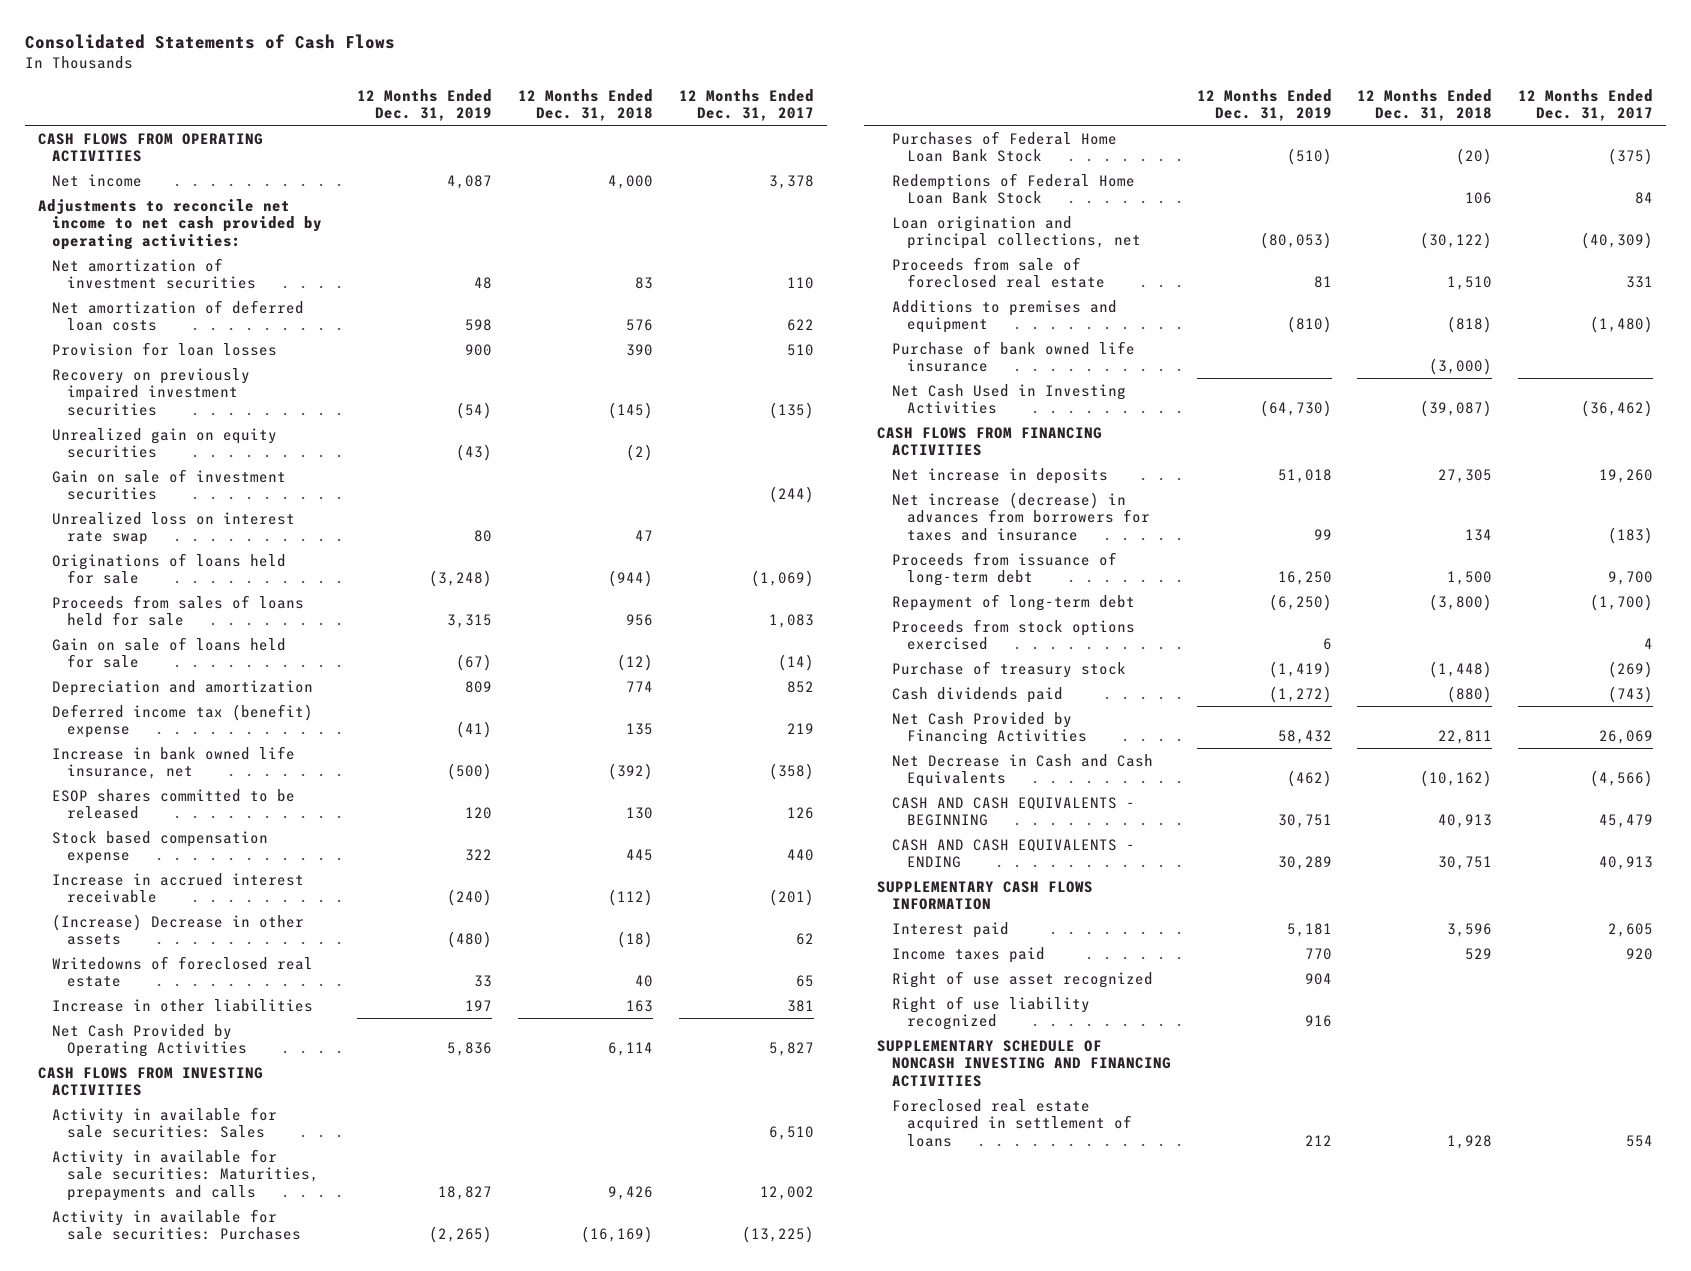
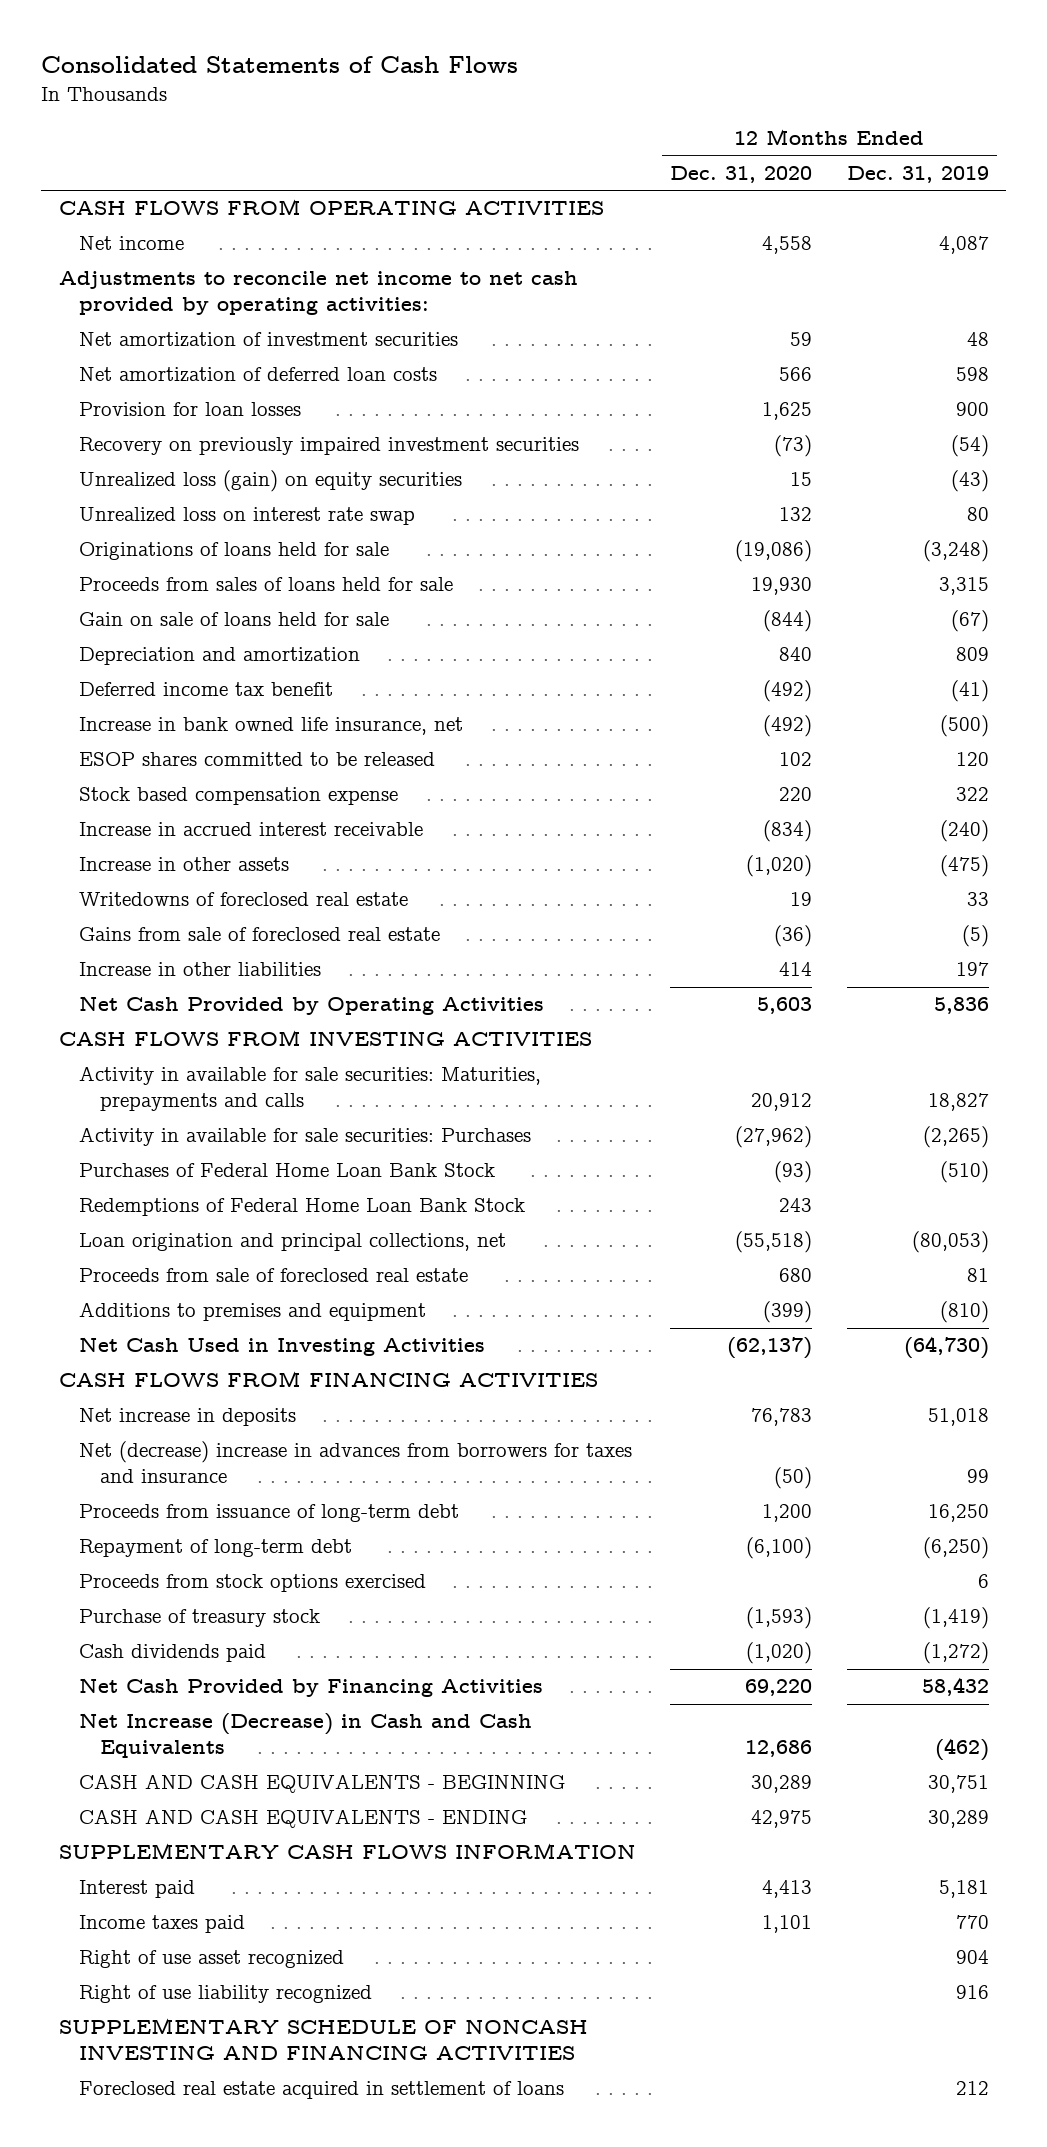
[517,88,653,122] 12 Months Ended Dec. 31, 2018 -> none
[678,88,814,122] 12 Months Ended Dec. 31, 2017 -> none
none -> [670,165,813,183] Dec. 31, 2020
[52,468,287,501] Gain on sale of investment securities -> none
[52,427,278,459] Unrealized gain on equity securities -> [79,470,463,493] Unrealized loss (gain) on equity securities
[52,703,314,739] Deferred income tax (benefit) expense -> [79,682,334,697] Deferred income tax benefit
[52,913,305,946] (Increase) Decrease in other assets -> [79,857,290,872] Increase in other assets
[447,931,493,949] (480) -> [939,855,989,878] (475)
none -> [79,927,441,942] Gains from sale of foreclosed real estate
[52,1106,278,1139] Activity in available for sale securities: Sales -> none
[891,340,1135,373] Purchase of bank owned life insurance -> none
[891,491,1150,541] Net increase (decrease) in advances from borrowers for taxes and insurance -> [79,1441,633,1484] Net (decrease) increase in advances from borrowers for taxes and insurance
[891,753,1153,788] Net Decrease in Cash and Cash Equivalents -> [79,1713,533,1759] Net Increase (Decrease) in Cash and Cash Equivalents

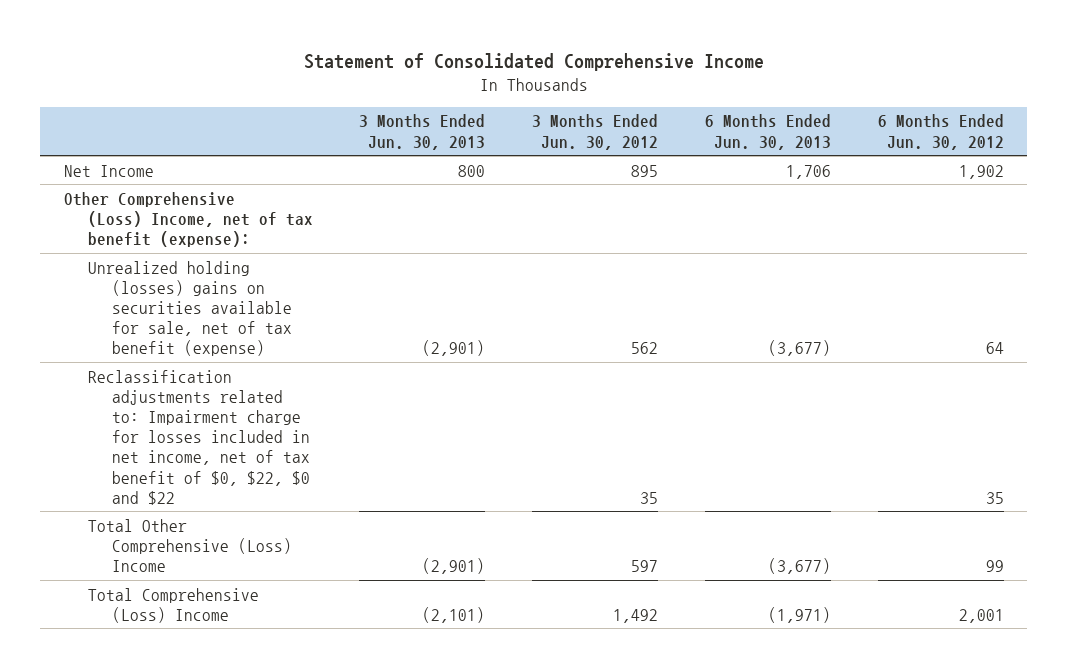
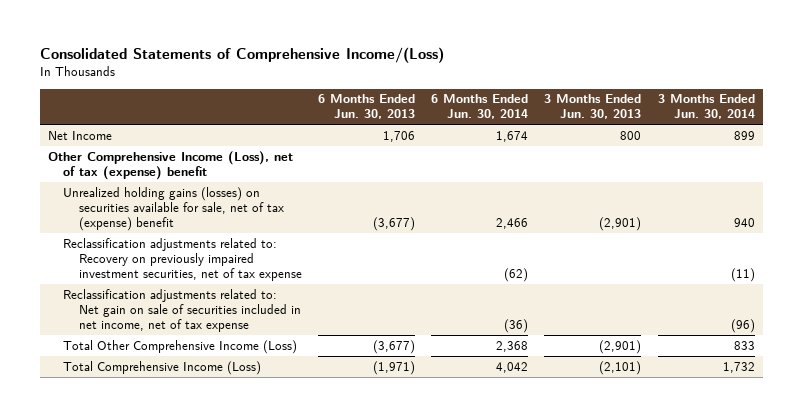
[303,52,764,71] Statement of Consolidated Comprehensive Income -> [39,47,444,64] Consolidated Statements of Comprehensive Income/(Loss)
[532,114,659,150] 3 Months Ended Jun. 30, 2012 -> none
[877,114,1004,150] 6 Months Ended Jun. 30, 2012 -> none
none -> [431,94,529,120] 6 Months Ended Jun. 30, 2014
none -> [657,94,755,120] 3 Months Ended Jun. 30, 2014
[87,369,310,505] Reclassification adjustments related to: Impairment charge for losses included in net income, net of tax benefit of $0, $22, $0 and $22 -> none
[63,191,313,247] Other Comprehensive (Loss) Income, net of tax benefit (expense): -> [47,150,293,180] Other Comprehensive Income (Loss), net of tax (expense) benefit
[87,260,292,357] Unrealized holding (losses) gains on securities available for sale, net of tax benefit (expense) -> [63,186,285,231] Unrealized holding gains (losses) on securities available for sale, net of tax (expense) benefit
none -> [63,237,303,281] Reclassification adjustments related to: Recovery on previously impaired investment securities, net of tax expense
none -> [63,288,302,332] Reclassification adjustments related to: Net gain on sale of securities included in net income, net of tax expense
[87,518,292,572] Total Other Comprehensive (Loss) Income -> [63,339,298,354] Total Other Comprehensive Income (Loss)
[87,587,259,623] Total Comprehensive (Loss) Income -> [63,360,262,375] Total Comprehensive Income (Loss)

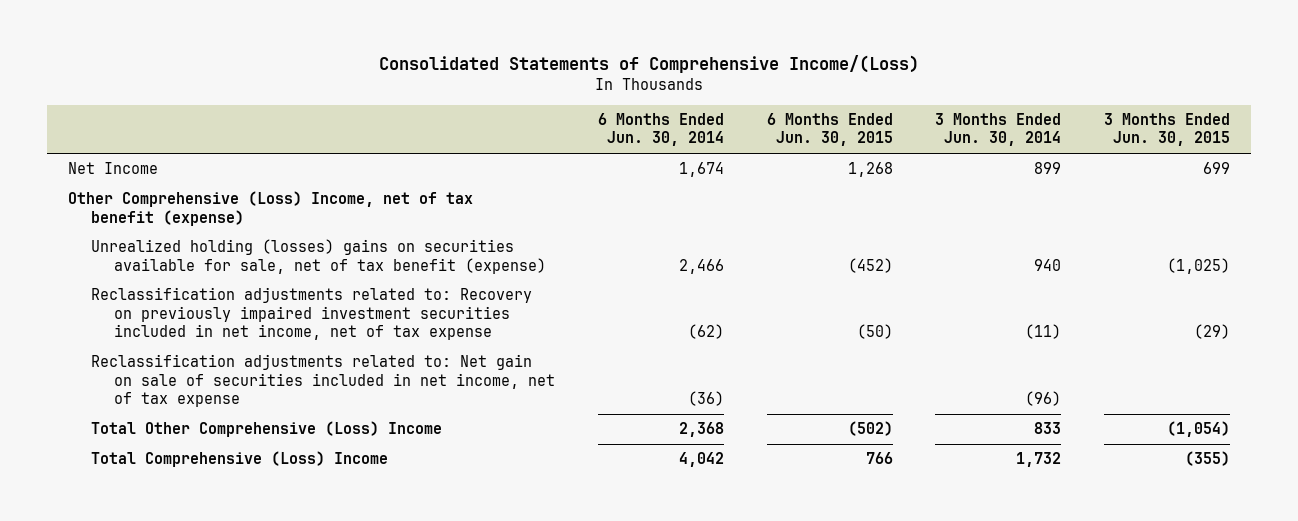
[318,94,416,120] 6 Months Ended Jun. 30, 2013 -> none
[544,94,642,120] 3 Months Ended Jun. 30, 2013 -> none
none -> [766,113,893,147] 6 Months Ended Jun. 30, 2015
none -> [1103,113,1230,147] 3 Months Ended Jun. 30, 2015
[47,150,293,180] Other Comprehensive Income (Loss), net of tax (expense) benefit -> [68,191,474,226] Other Comprehensive (Loss) Income, net of tax benefit (expense)
[63,186,285,231] Unrealized holding gains (losses) on securities available for sale, net of tax (expense) benefit -> [91,239,547,274] Unrealized holding (losses) gains on securities available for sale, net of tax benefit (expense)
[63,237,303,281] Reclassification adjustments related to: Recovery on previously impaired investment securities, net of tax expense -> [91,287,533,341] Reclassification adjustments related to: Recovery on previously impaired investment securities included in net income, net of tax expense
[63,339,298,354] Total Other Comprehensive Income (Loss) -> [91,421,443,438] Total Other Comprehensive (Loss) Income
[63,360,262,375] Total Comprehensive Income (Loss) -> [91,451,389,468] Total Comprehensive (Loss) Income

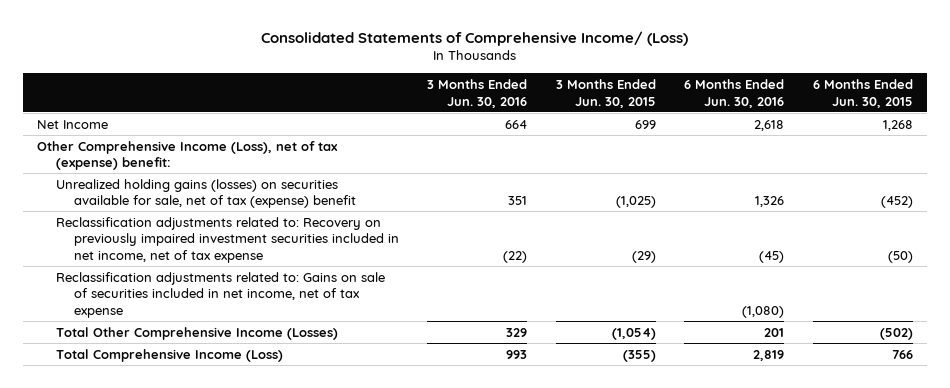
[379,54,920,73] Consolidated Statements of Comprehensive Income/(Loss) -> [261,31,689,47] Consolidated Statements of Comprehensive Income/ (Loss)
[598,113,725,147] 6 Months Ended Jun. 30, 2014 -> none
[935,113,1062,147] 3 Months Ended Jun. 30, 2014 -> none
none -> [427,78,528,108] 3 Months Ended Jun. 30, 2016
none -> [684,78,785,108] 6 Months Ended Jun. 30, 2016
[68,191,474,226] Other Comprehensive (Loss) Income, net of tax benefit (expense) -> [37,140,339,171] Other Comprehensive Income (Loss), net of tax (expense) benefit:
[91,239,547,274] Unrealized holding (losses) gains on securities available for sale, net of tax benefit (expense) -> [55,178,357,209] Unrealized holding gains (losses) on securities available for sale, net of tax (expense) benefit
[91,354,556,408] Reclassification adjustments related to: Net gain on sale of securities included in net income, net of tax expense -> [55,271,385,318] Reclassification adjustments related to: Gains on sale of securities included in net income, net of tax expense
[91,421,443,438] Total Other Comprehensive (Loss) Income -> [55,326,338,340] Total Other Comprehensive Income (Losses)
[91,451,389,468] Total Comprehensive (Loss) Income -> [55,348,283,362] Total Comprehensive Income (Loss)

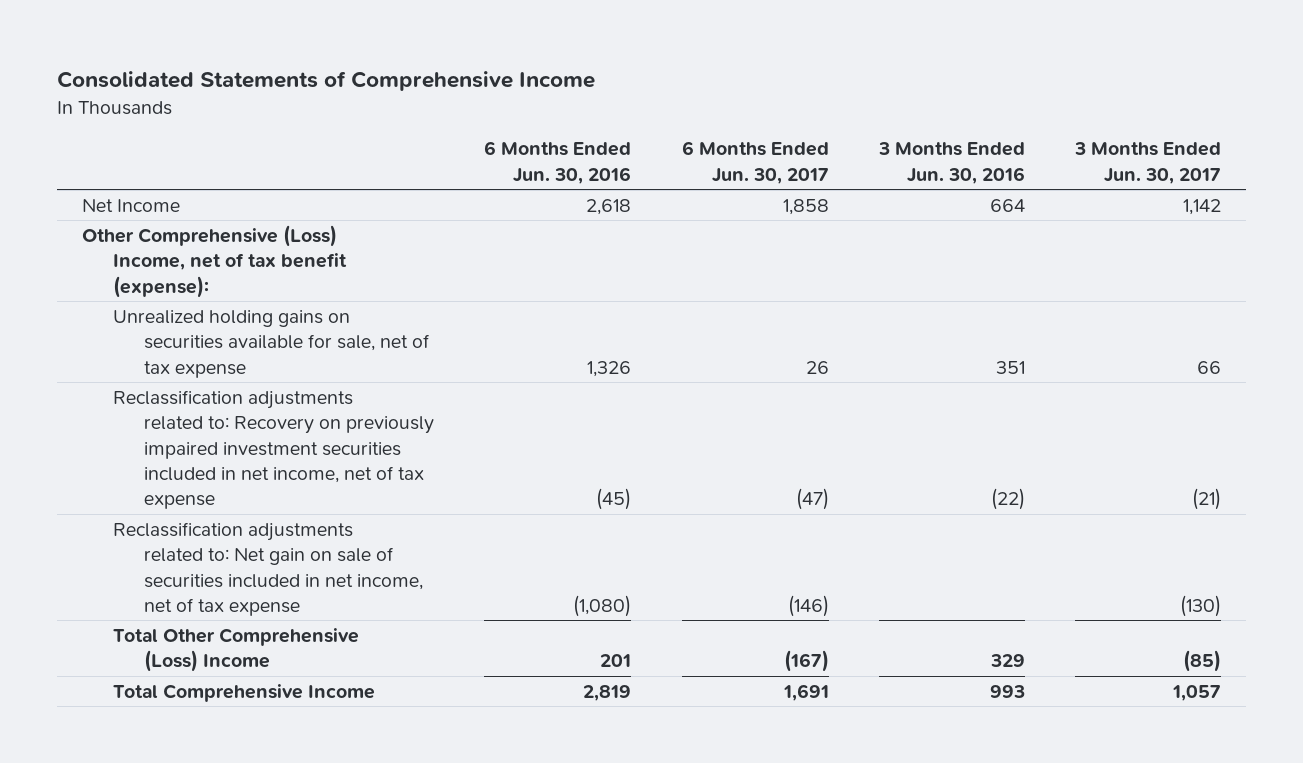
[261,31,689,47] Consolidated Statements of Comprehensive Income/ (Loss) -> [56,71,595,92] Consolidated Statements of Comprehensive Income
[555,78,656,108] 3 Months Ended Jun. 30, 2015 -> none
[812,78,913,108] 6 Months Ended Jun. 30, 2015 -> none
none -> [681,141,829,184] 6 Months Ended Jun. 30, 2017
none -> [1073,142,1221,184] 3 Months Ended Jun. 30, 2017
[37,140,339,171] Other Comprehensive Income (Loss), net of tax (expense) benefit: -> [81,224,348,298] Other Comprehensive (Loss) Income, net of tax benefit (expense):
[55,178,357,209] Unrealized holding gains (losses) on securities available for sale, net of tax (expense) benefit -> [113,309,431,378] Unrealized holding gains on securities available for sale, net of tax expense
[55,271,385,318] Reclassification adjustments related to: Gains on sale of securities included in net income, net of tax expense -> [113,521,424,616] Reclassification adjustments related to: Net gain on sale of securities included in net income, net of tax expense
[55,326,338,340] Total Other Comprehensive Income (Losses) -> [113,627,360,673] Total Other Comprehensive (Loss) Income
[55,348,283,362] Total Comprehensive Income (Loss) -> [113,683,376,702] Total Comprehensive Income

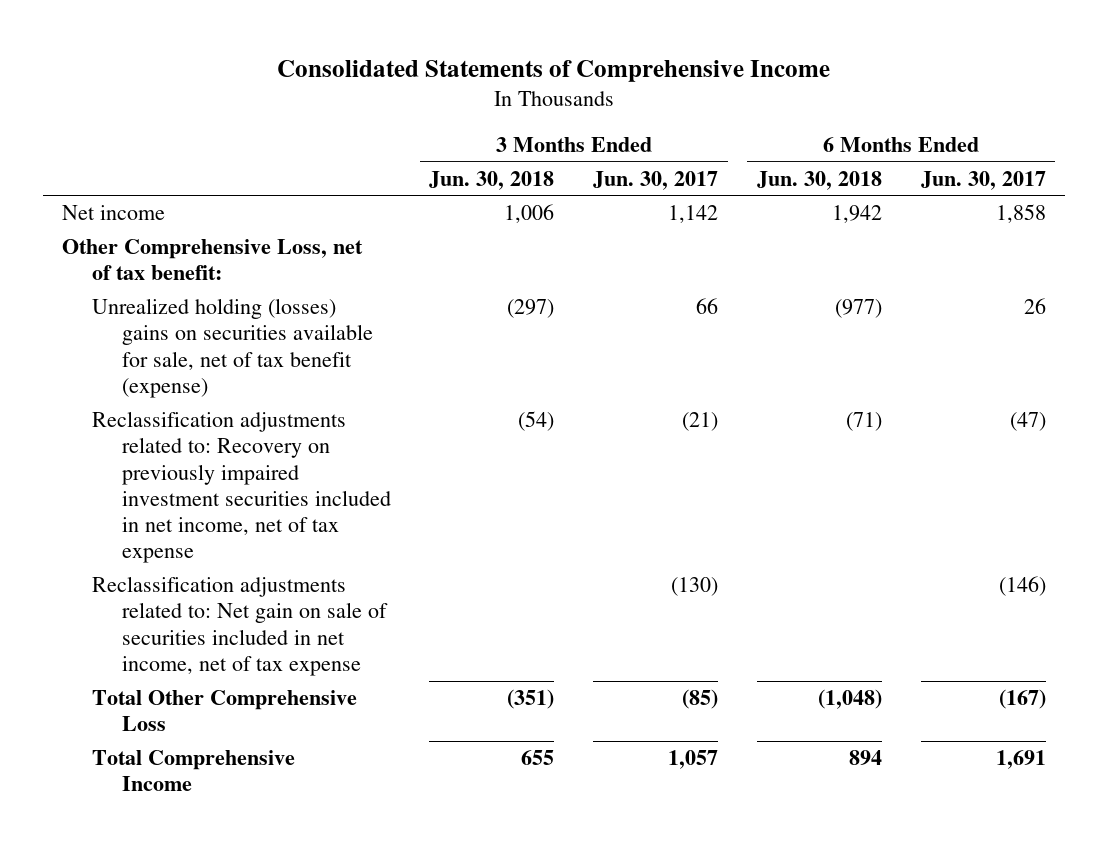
[484,141,632,184] 6 Months Ended Jun. 30, 2016 -> none
[877,142,1025,184] 3 Months Ended Jun. 30, 2016 -> none
none -> [429,170,555,190] Jun. 30, 2018
none -> [756,170,882,190] Jun. 30, 2018
[81,198,180,212] Net Income -> [62,205,166,221] Net income
[81,224,348,298] Other Comprehensive (Loss) Income, net of tax benefit (expense): -> [62,239,364,281] Other Comprehensive Loss, net of tax benefit:
[113,309,431,378] Unrealized holding gains on securities available for sale, net of tax expense -> [92,298,373,398] Unrealized holding (losses) gains on securities available for sale, net of tax benefit (expense)
[113,627,360,673] Total Other Comprehensive (Loss) Income -> [92,690,358,732] Total Other Comprehensive Loss

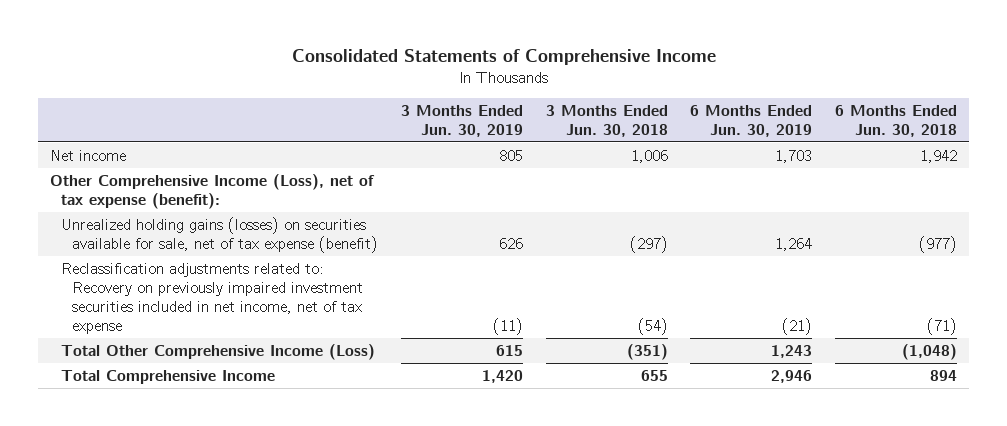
[593,170,719,190] Jun. 30, 2017 -> none
[920,170,1046,190] Jun. 30, 2017 -> none
none -> [400,104,523,137] 3 Months Ended Jun. 30, 2019
none -> [690,104,813,137] 6 Months Ended Jun. 30, 2019
[62,239,364,281] Other Comprehensive Loss, net of tax benefit: -> [49,173,375,209] Other Comprehensive Income (Loss), net of tax expense (benefit):
[92,298,373,398] Unrealized holding (losses) gains on securities available for sale, net of tax benefit (expense) -> [60,216,378,253] Unrealized holding gains (losses) on securities available for sale, net of tax expense (benefit)
[92,576,388,676] Reclassification adjustments related to: Net gain on sale of securities included in net income, net of tax expense -> none
[92,690,358,732] Total Other Comprehensive Loss -> [60,343,375,360] Total Other Comprehensive Income (Loss)

